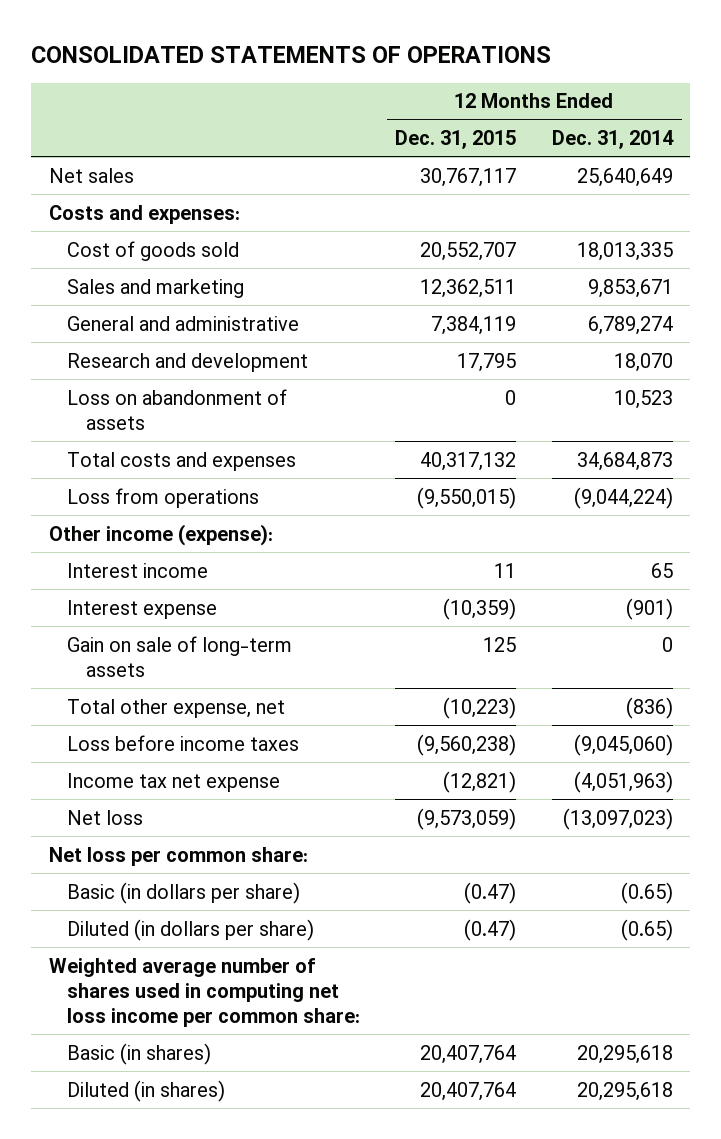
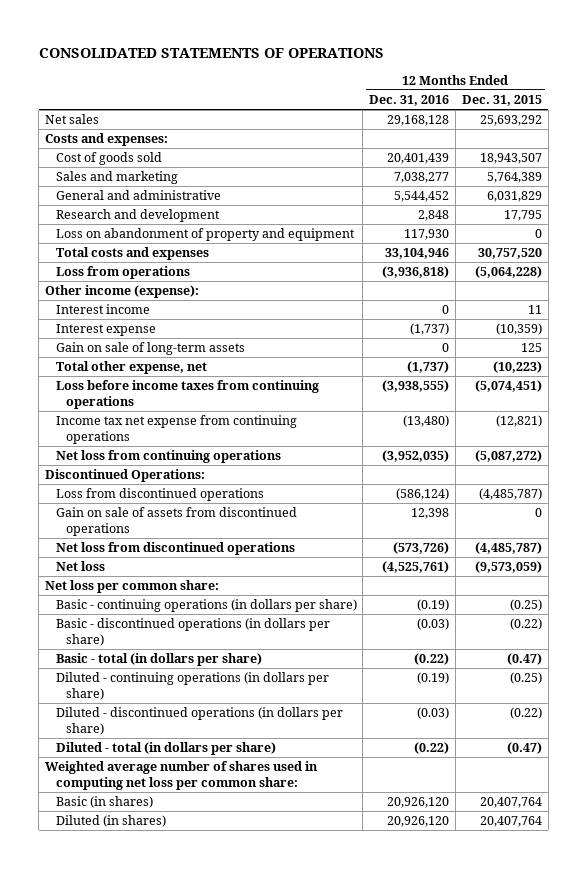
[551,129,674,149] Dec. 31, 2014 -> none
none -> [369,95,450,107] Dec. 31, 2016
[420,167,517,187] 30,767,117 -> [479,115,542,127] 25,693,292
[420,241,517,261] 20,552,707 -> [479,153,542,165] 18,943,507
[420,278,517,298] 12,362,511 -> [486,172,542,184] 5,764,389
[431,315,517,335] 7,384,119 -> [486,191,542,203] 6,031,829
[67,388,288,430] Loss on abandonment of assets -> [55,228,355,242] Loss on abandonment of property and equipment
[420,451,517,471] 40,317,132 -> [477,248,542,260] 30,757,520
[417,486,517,509] (9,550,015) -> [474,266,542,279] (5,064,228)
[67,734,300,751] Loss before income taxes -> [55,380,319,410] Loss before income taxes from continuing operations
[417,733,517,756] (9,560,238) -> [474,380,542,393] (5,074,451)
[67,772,281,792] Income tax net expense -> [55,415,297,445] Income tax net expense from continuing operations
none -> [55,450,281,464] Net loss from continuing operations
none -> [44,469,205,483] Discontinued Operations:
none -> [55,488,264,502] Loss from discontinued operations
none -> [55,507,297,537] Gain on sale of assets from discontinued operations
none -> [55,542,295,556] Net loss from discontinued operations
none -> [55,599,357,613] Basic - continuing operations (in dollars per share)
none -> [55,618,330,647] Basic - discontinued operations (in dollars per share)
[67,881,301,904] Basic (in dollars per share) -> [55,653,262,667] Basic - total (in dollars per share)
none -> [55,672,329,701] Diluted - continuing operations (in dollars per share)
none -> [55,707,343,736] Diluted - discontinued operations (in dollars per share)
[67,918,315,941] Diluted (in dollars per share) -> [55,742,276,756] Diluted - total (in dollars per share)
[48,957,361,1027] Weighted average number of shares used in computing net loss income per common share: -> [44,761,318,791] Weighted average number of shares used in computing net loss per common share:

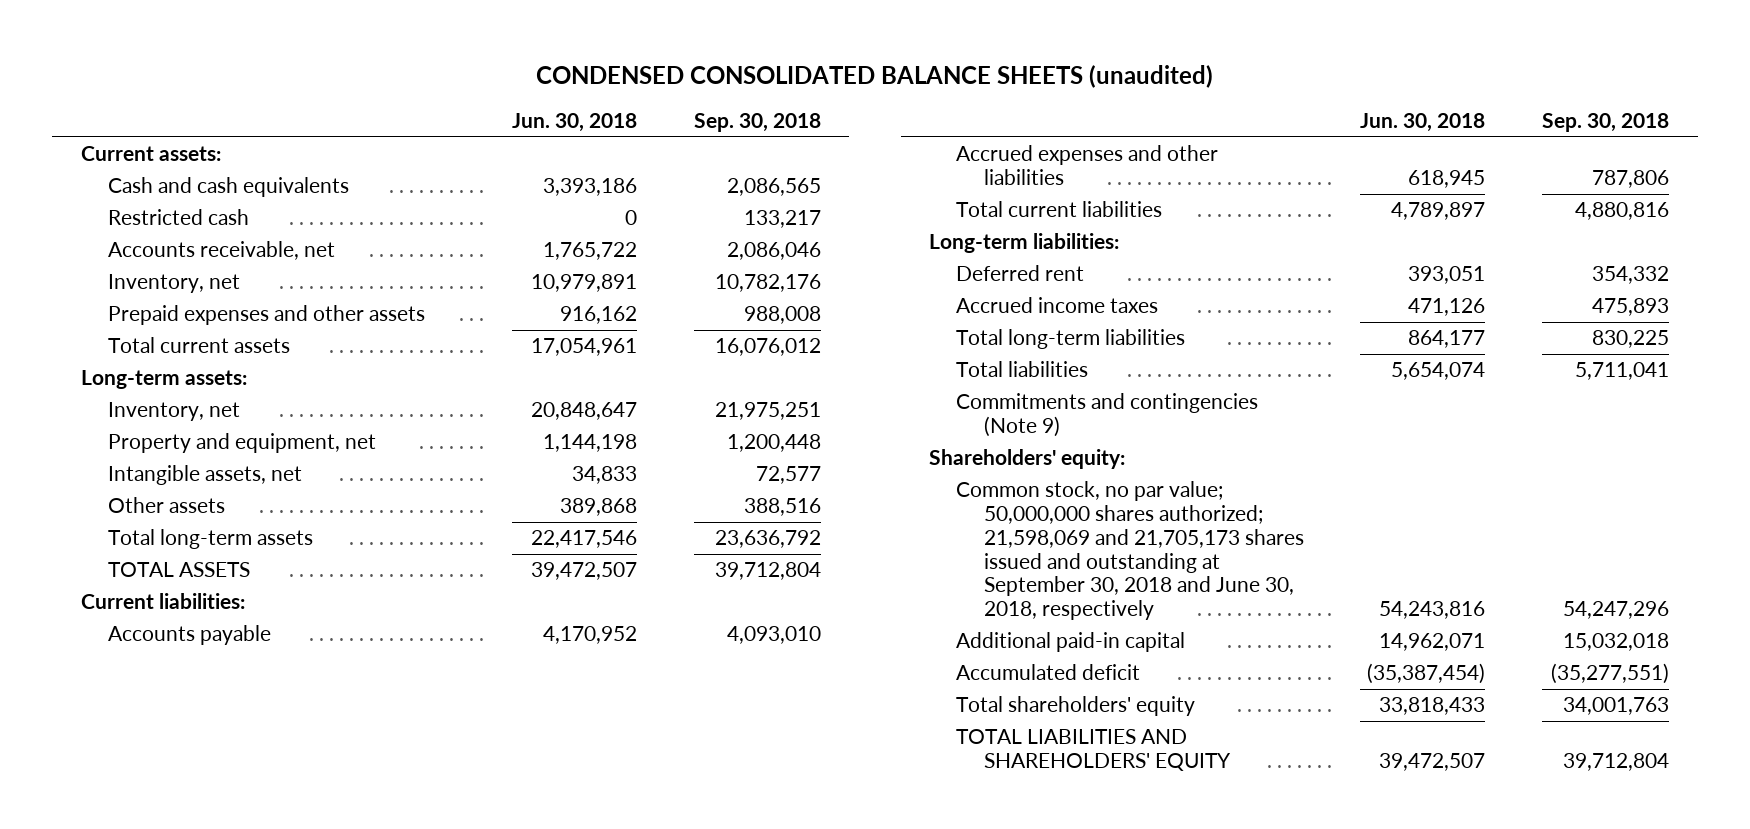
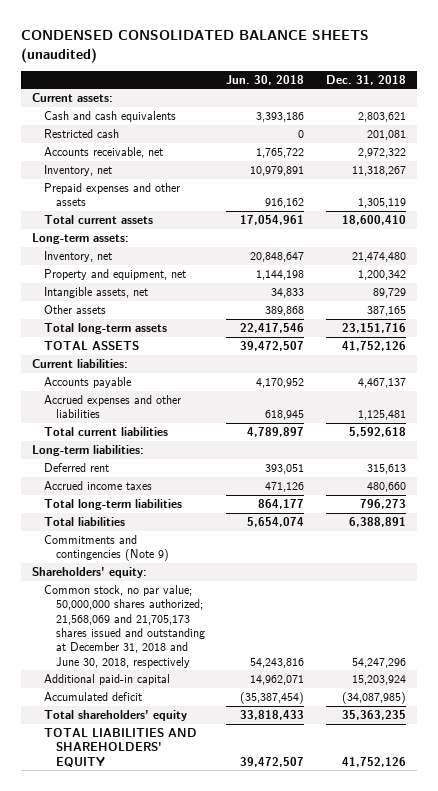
[693,113,821,133] Sep. 30, 2018 -> none
none -> [326,74,407,85] Dec. 31, 2018
[956,481,1304,620] Common stock, no par value; 50,000,000 shares authorized; 21,598,069 and 21,705,173 shares issued and outstanding at September 30, 2018 and June 30, 2018, respectively -> [43,585,205,668] Common stock, no par value; 50,000,000 shares authorized; 21,568,069 and 21,705,173 shares issued and outstanding at December 31, 2018 and June 30, 2018, respectively

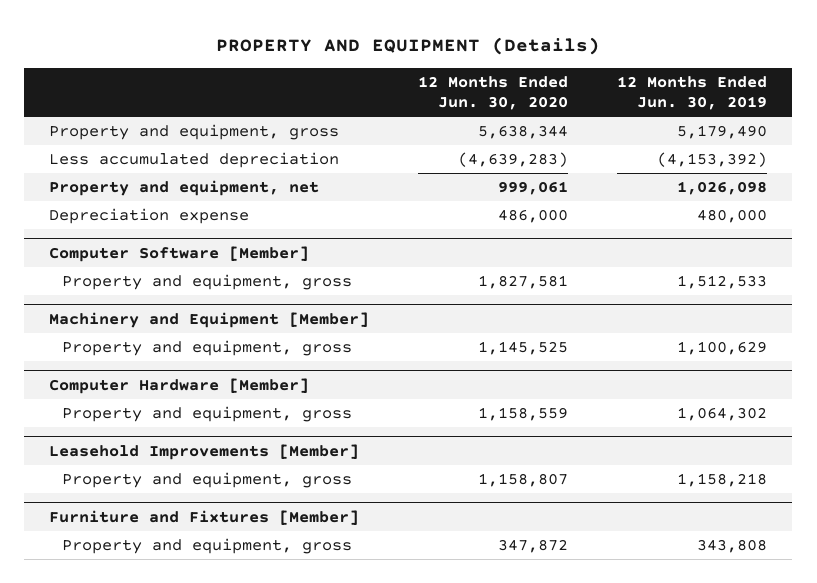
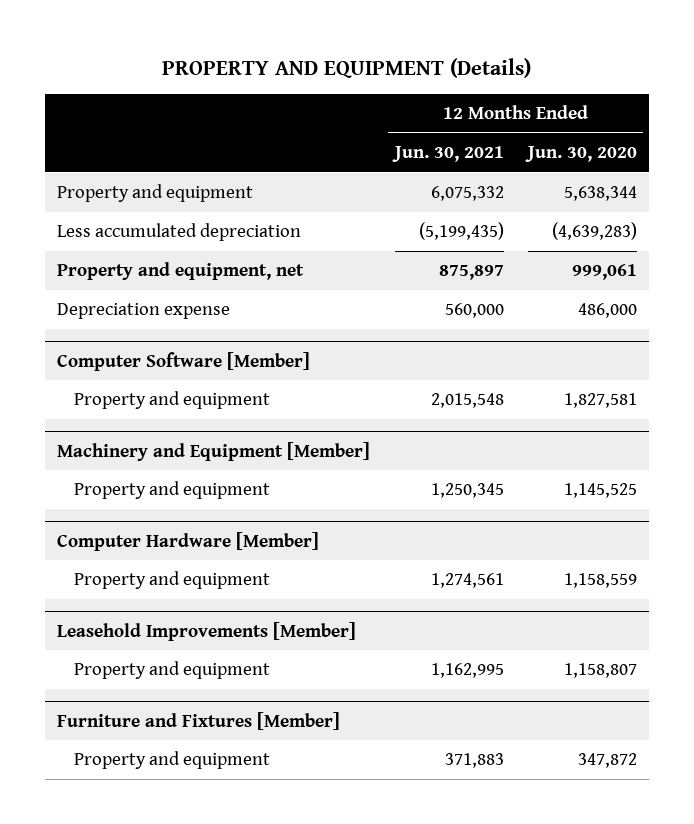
[617,76,768,111] 12 Months Ended Jun. 30, 2019 -> none
none -> [391,146,504,163] Jun. 30, 2021
[49,124,340,141] Property and equipment, gross -> [57,184,254,203] Property and equipment
[61,274,352,291] Property and equipment, gross -> [73,391,270,410] Property and equipment
[61,340,352,357] Property and equipment, gross -> [73,481,270,500] Property and equipment
[61,406,352,423] Property and equipment, gross -> [73,571,270,590] Property and equipment
[61,472,352,489] Property and equipment, gross -> [73,661,270,680] Property and equipment
[61,538,352,555] Property and equipment, gross -> [73,751,270,770] Property and equipment

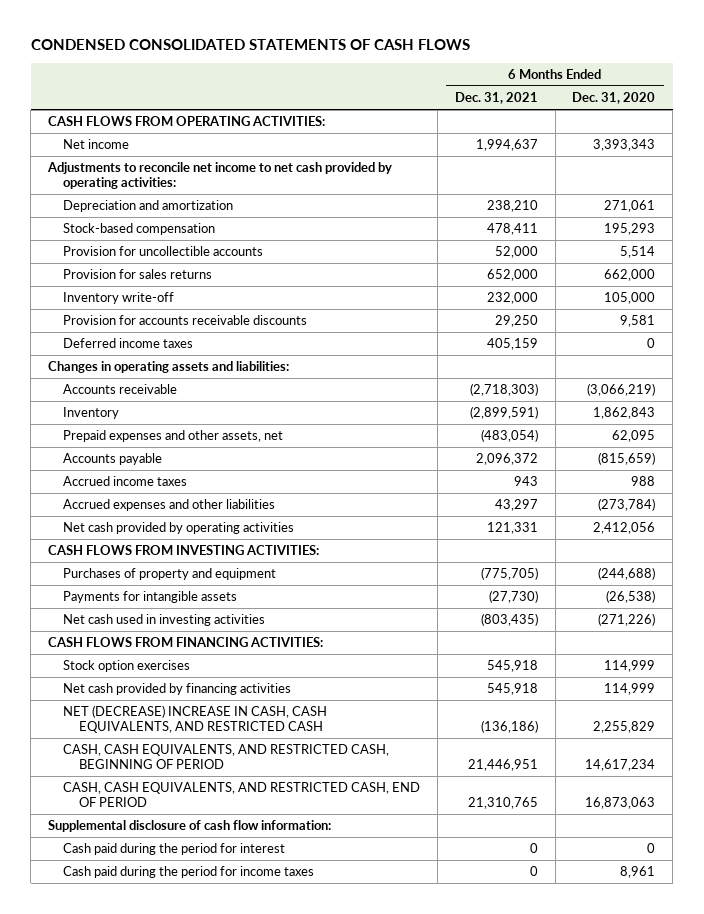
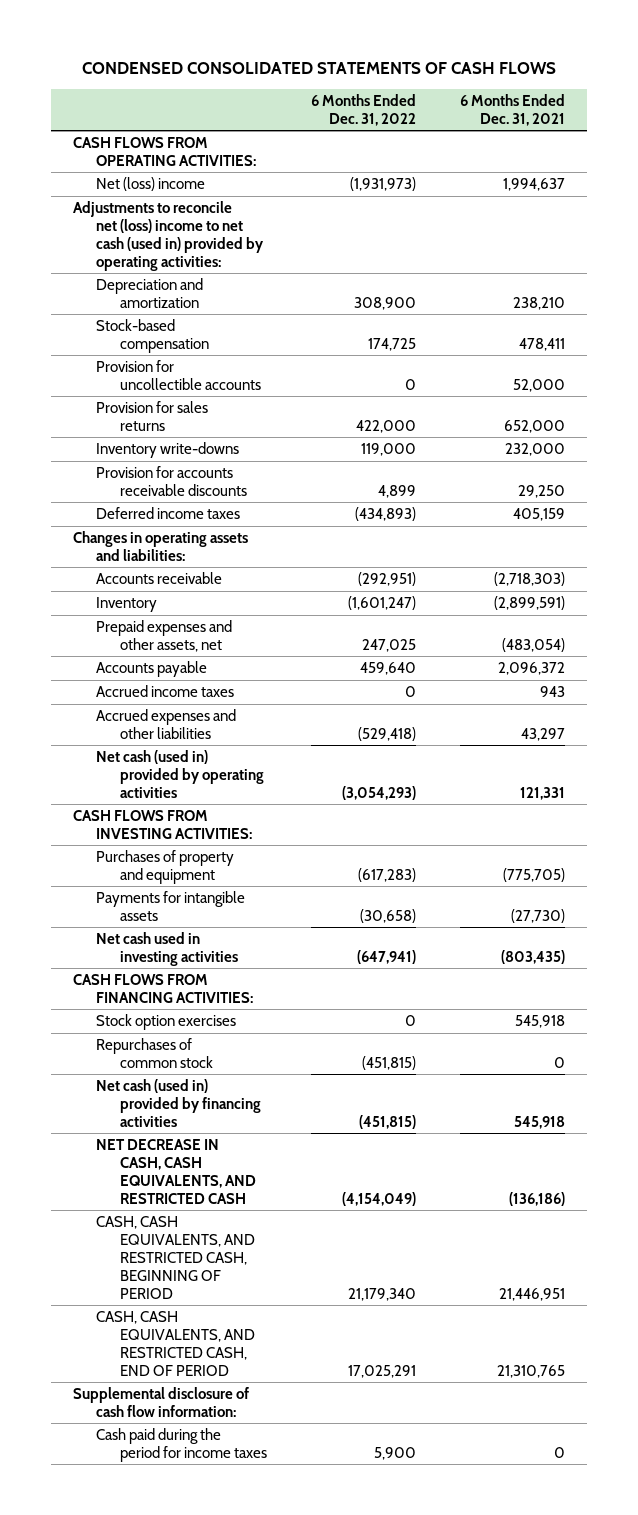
[572,91,656,104] Dec. 31, 2020 -> none
none -> [310,93,416,126] 6 Months Ended Dec. 31, 2022
[63,139,130,150] Net income -> [96,176,206,191] Net (loss) income
[47,162,393,189] Adjustments to reconcile net income to net cash provided by operating activities: -> [73,200,265,271] Adjustments to reconcile net (loss) income to net cash (used in) provided by operating activities:
[63,292,175,305] Inventory write-off -> [96,441,240,458] Inventory write-downs
[63,522,295,535] Net cash provided by operating activities -> [96,749,264,798] Net cash (used in) provided by operating activities
none -> [96,1037,213,1068] Repurchases of common stock
[63,683,292,696] Net cash provided by financing activities -> [96,1078,261,1127] Net cash (used in) provided by financing activities
[63,705,328,733] NET (DECREASE) INCREASE IN CASH, CASH EQUIVALENTS, AND RESTRICTED CASH -> [96,1138,256,1204] NET DECREASE IN CASH, CASH EQUIVALENTS, AND RESTRICTED CASH
[63,843,286,856] Cash paid during the period for interest -> none

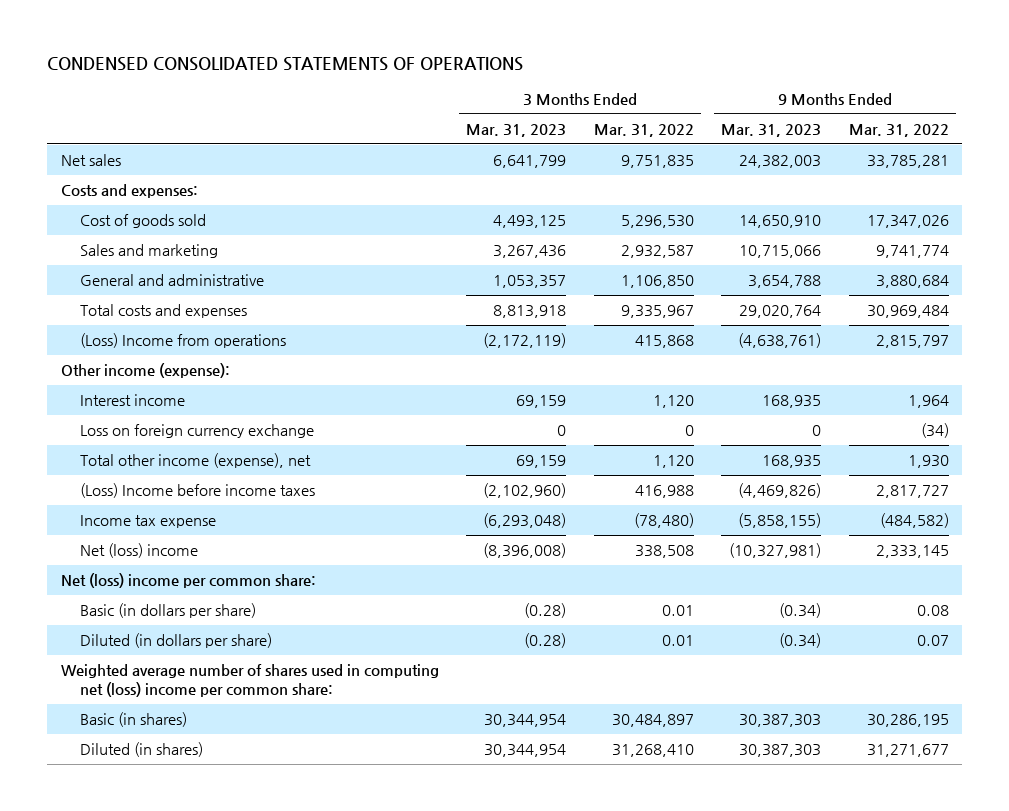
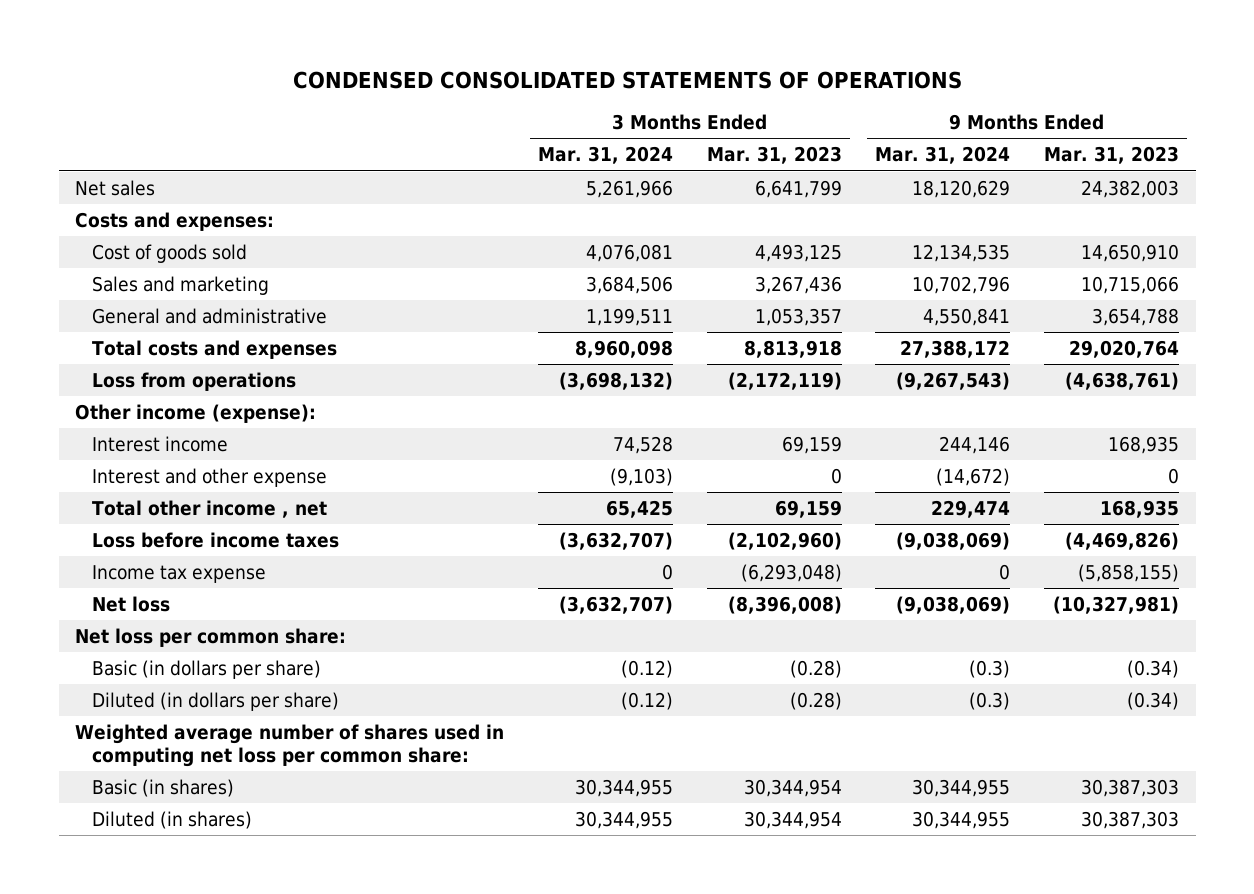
[593,123,694,137] Mar. 31, 2022 -> none
[848,123,949,137] Mar. 31, 2022 -> none
none -> [538,146,674,165] Mar. 31, 2024
none -> [875,146,1011,165] Mar. 31, 2024
[79,333,286,349] (Loss) Income from operations -> [92,371,297,391] Loss from operations
[79,424,314,439] Loss on foreign currency exchange -> none
none -> [92,467,328,487] Interest and other expense
[79,453,311,469] Total other income (expense), net -> [92,499,328,518] Total other income , net
[79,483,315,499] (Loss) Income before income taxes -> [92,531,340,548] Loss before income taxes
[79,543,198,559] Net (loss) income -> [92,595,171,612] Net loss
[60,573,316,589] Net (loss) income per common share: -> [75,627,347,647] Net loss per common share:
[60,664,439,697] Weighted average number of shares used in computing net (loss) income per common share: -> [75,723,505,767] Weighted average number of shares used in computing net loss per common share:

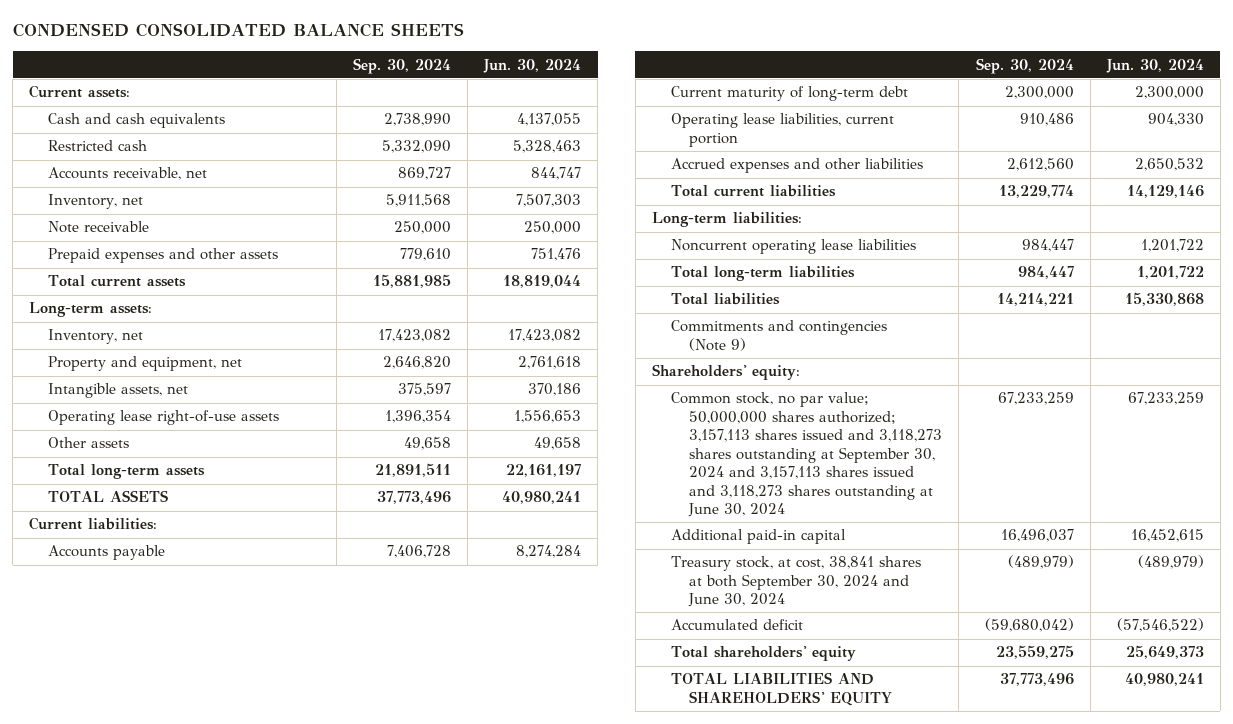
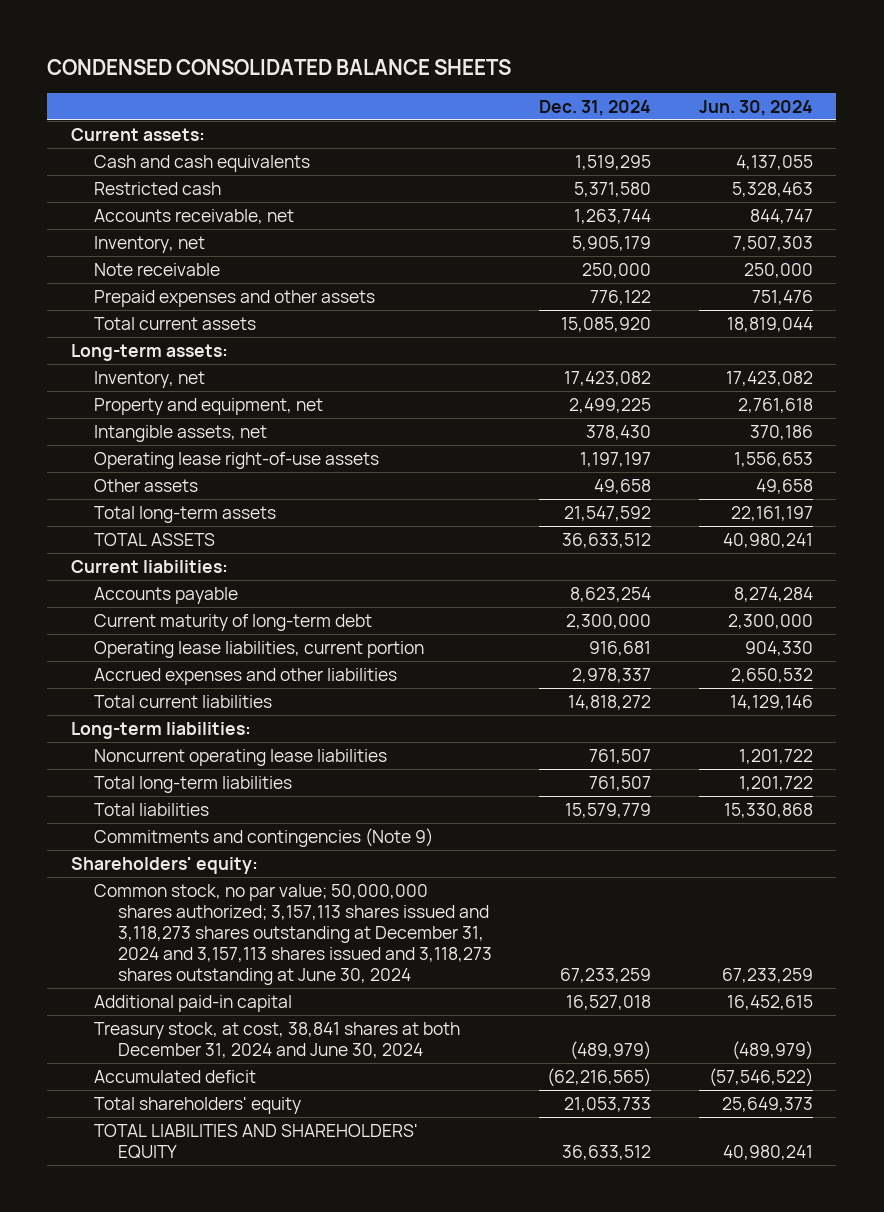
[353,57,452,74] Sep. 30, 2024 -> none
none -> [539,99,652,116] Dec. 31, 2024
[670,392,943,517] Common stock, no par value; 50,000,000 shares authorized; 3,157,113 shares issued and 3,118,273 shares outstanding at September 30, 2024 and 3,157,113 shares issued and 3,118,273 shares outstanding at June 30, 2024 -> [94,883,492,986] Common stock, no par value; 50,000,000 shares authorized; 3,157,113 shares issued and 3,118,273 shares outstanding at December 31, 2024 and 3,157,113 shares issued and 3,118,273 shares outstanding at June 30, 2024
[670,556,921,608] Treasury stock, at cost, 38,841 shares at both September 30, 2024 and June 30, 2024 -> [94,1021,461,1059] Treasury stock, at cost, 38,841 shares at both December 31, 2024 and June 30, 2024

